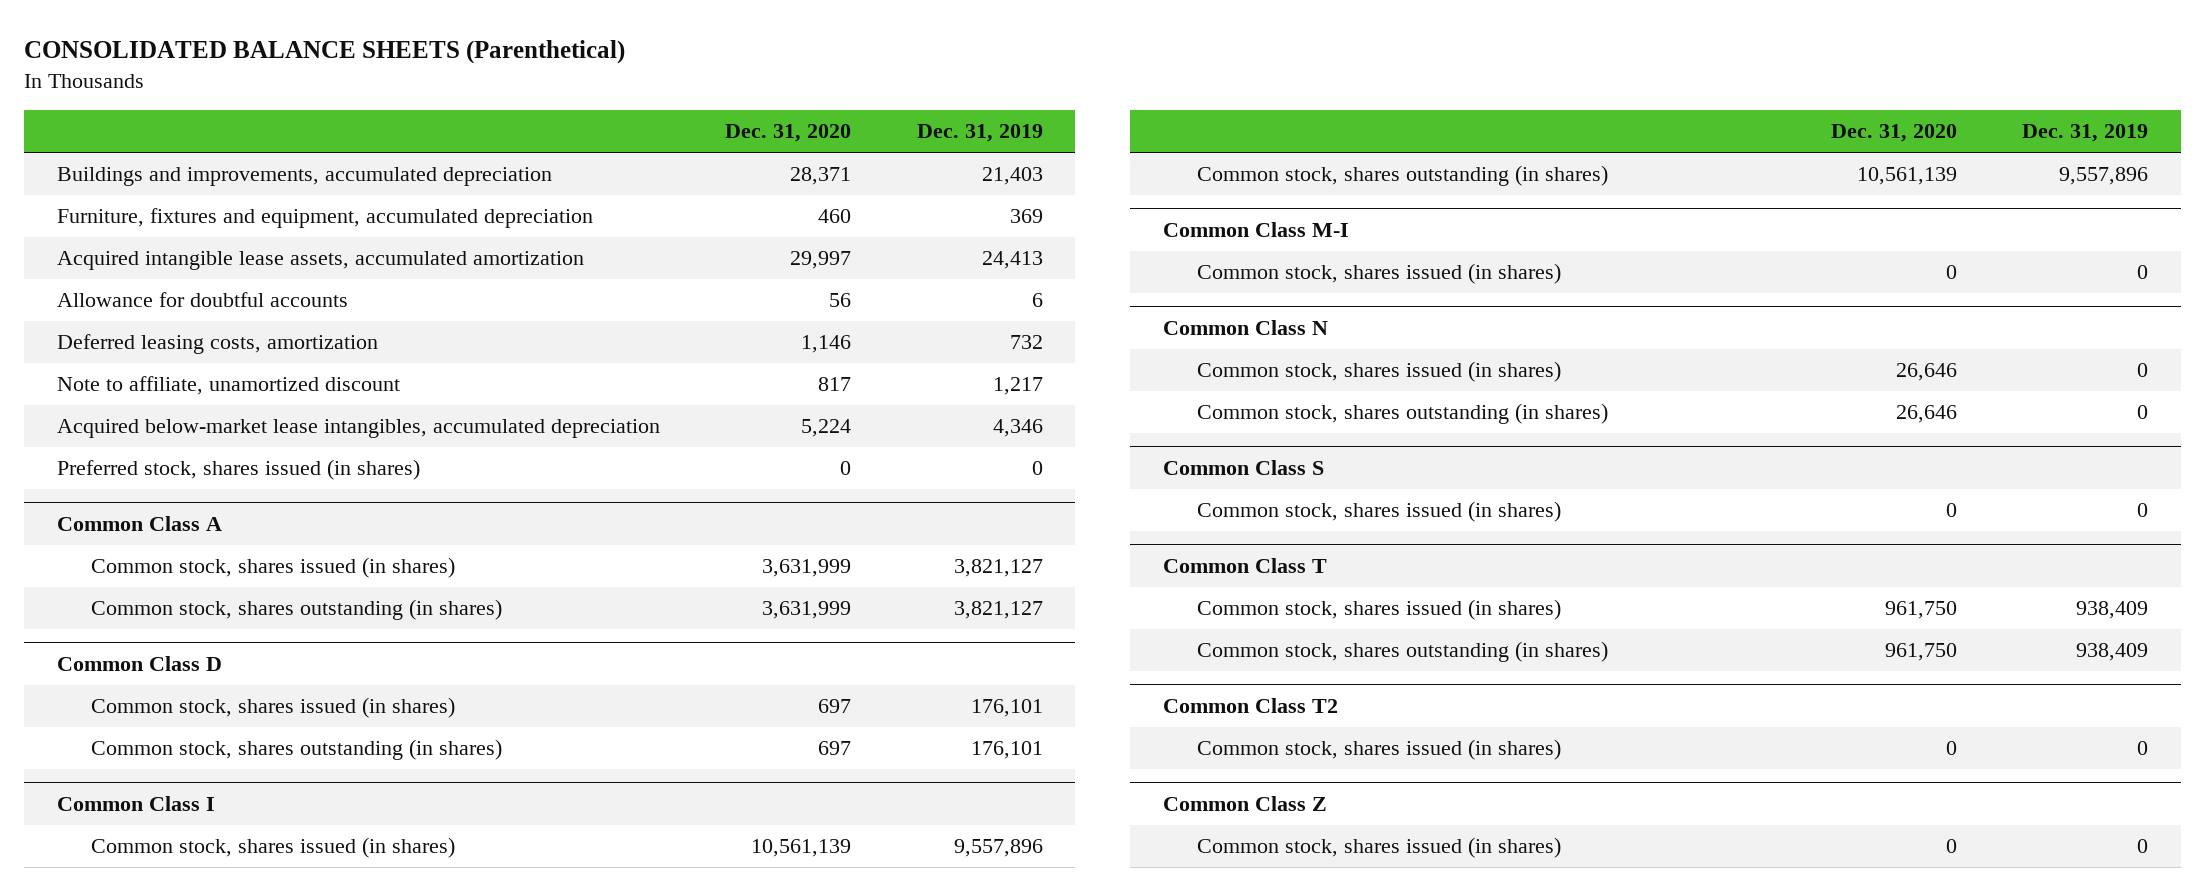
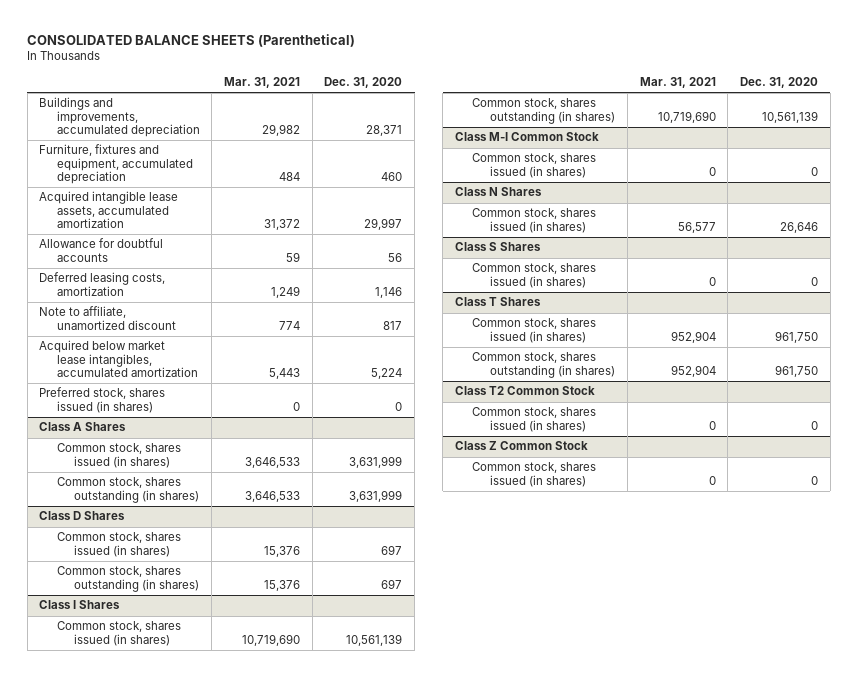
[916,124,1043,143] Dec. 31, 2019 -> none
none -> [224,76,301,88] Mar. 31, 2021
[56,419,660,439] Acquired below-market lease intangibles, accumulated depreciation -> [39,340,198,377] Acquired below market lease intangibles, accumulated amortization
[56,516,222,532] Common Class A -> [39,422,127,432] Class A Shares
[56,656,222,672] Common Class D -> [39,511,126,521] Class D Shares
[56,796,215,812] Common Class I -> [39,600,121,610] Class I Shares
[1162,222,1349,238] Common Class M-I -> [455,132,600,142] Class M-I Common Stock
[1162,320,1328,336] Common Class N -> [455,187,543,197] Class N Shares
[1197,403,1609,425] Common stock, shares outstanding (in shares) -> none
[1162,460,1324,476] Common Class S -> [455,242,542,252] Class S Shares
[1162,558,1327,574] Common Class T -> [455,297,542,307] Class T Shares
[1162,698,1338,714] Common Class T2 -> [455,386,596,396] Class T2 Common Stock
[1162,796,1327,812] Common Class Z -> [455,441,589,451] Class Z Common Stock

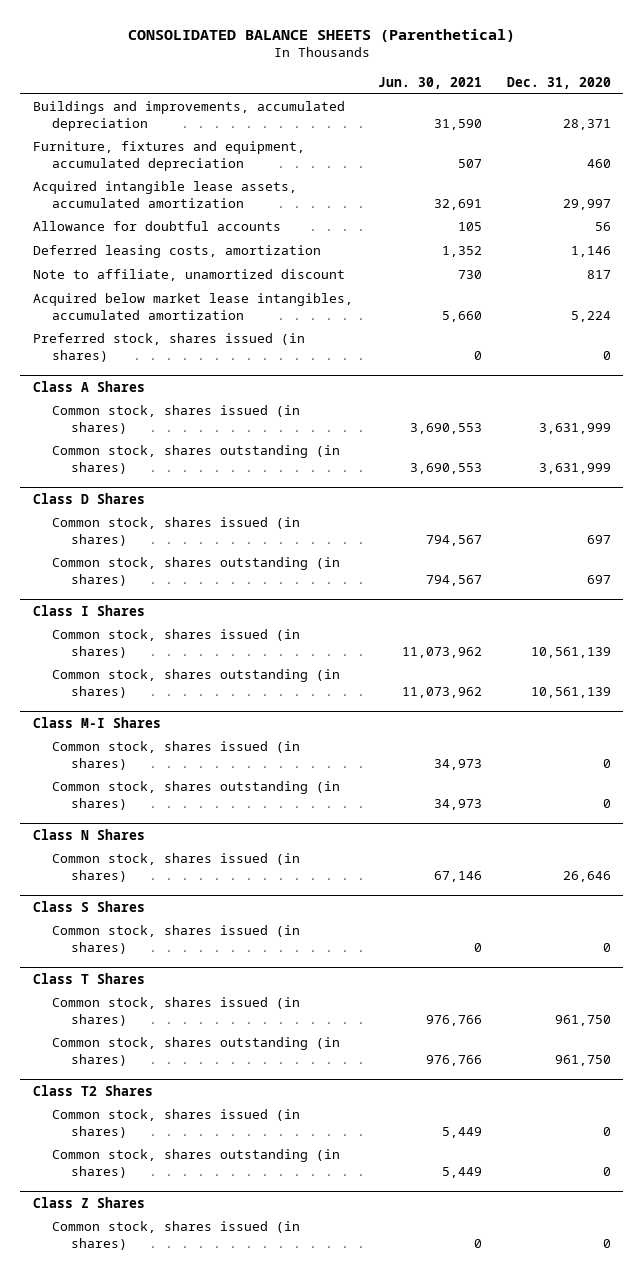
[224,76,301,88] Mar. 31, 2021 -> none
none -> [377,76,482,89] Jun. 30, 2021
[455,132,600,142] Class M-I Common Stock -> [32,716,161,728] Class M-I Shares
none -> [51,781,340,810] Common stock, shares outstanding (in shares)
[455,386,596,396] Class T2 Common Stock -> [32,1084,153,1096] Class T2 Shares
none -> [51,1149,340,1178] Common stock, shares outstanding (in shares)
[455,441,589,451] Class Z Common Stock -> [32,1196,145,1208] Class Z Shares

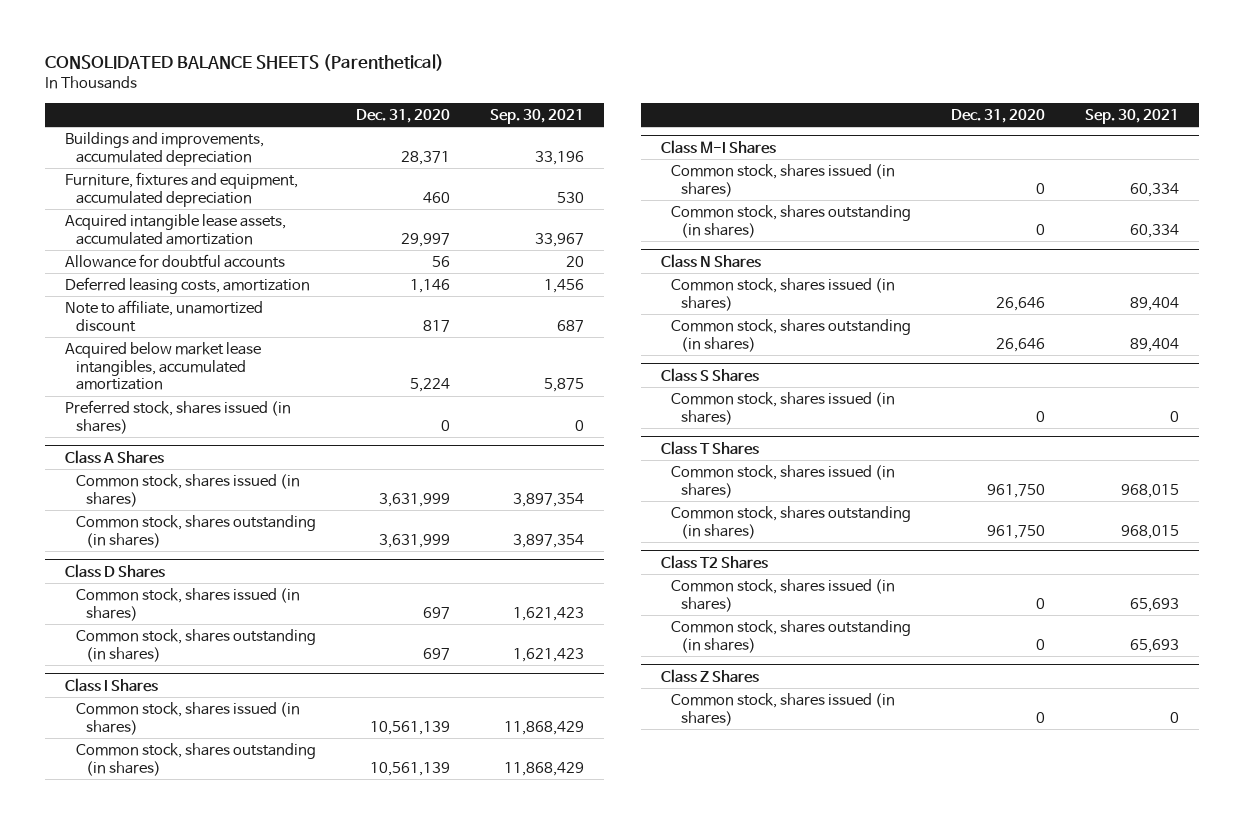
[377,76,482,89] Jun. 30, 2021 -> none
none -> [489,108,584,124] Sep. 30, 2021
none -> [670,318,911,352] Common stock, shares outstanding (in shares)

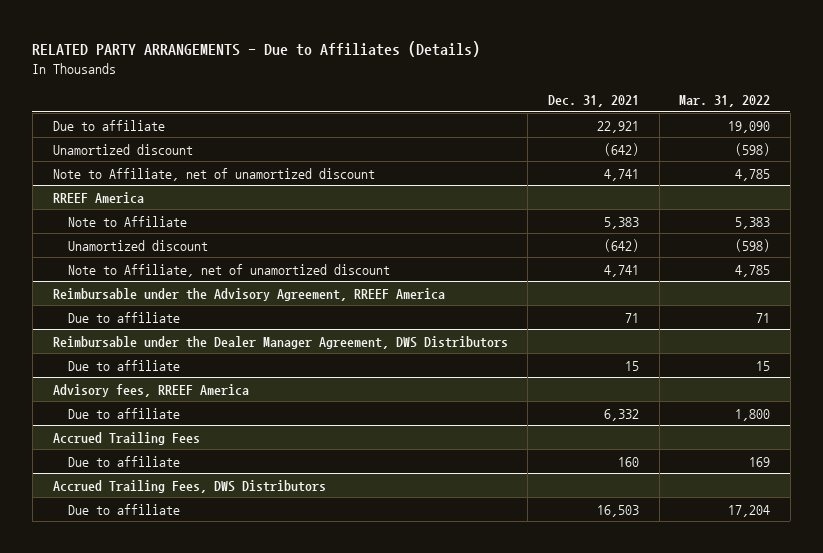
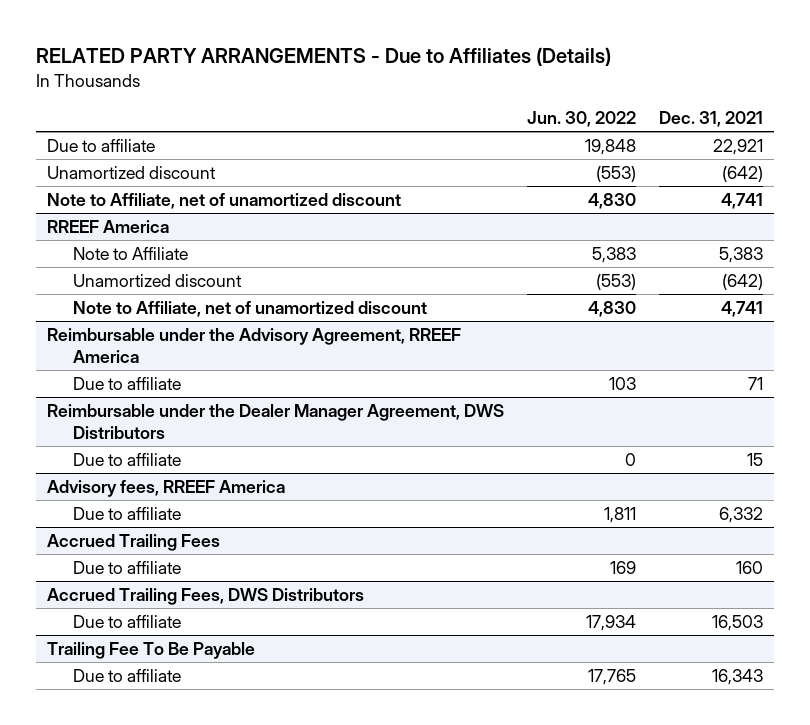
[679,95,771,108] Mar. 31, 2022 -> none
none -> [527,111,637,128] Jun. 30, 2022
none -> [47,641,256,659] Trailing Fee To Be Payable
none -> [72,668,181,682] Due to affiliate

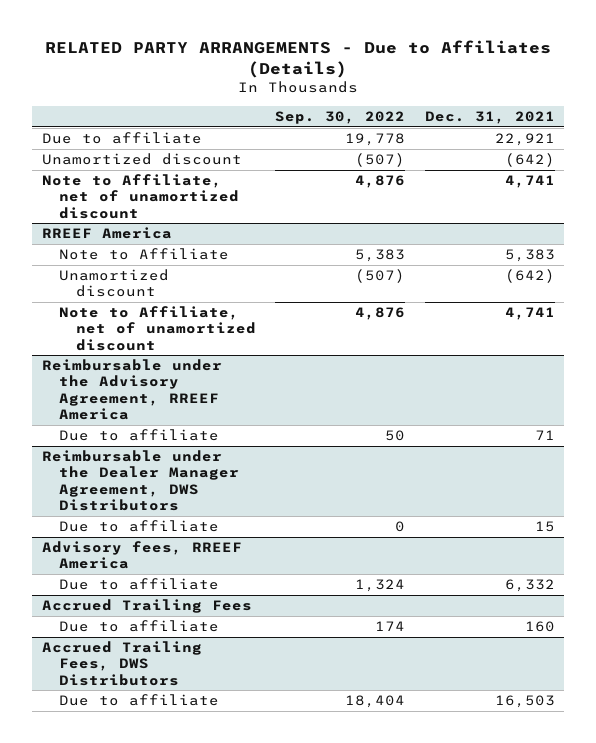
[527,111,637,128] Jun. 30, 2022 -> none
none -> [275,111,406,125] Sep. 30, 2022
[47,641,256,659] Trailing Fee To Be Payable -> none
[72,668,181,682] Due to affiliate -> none

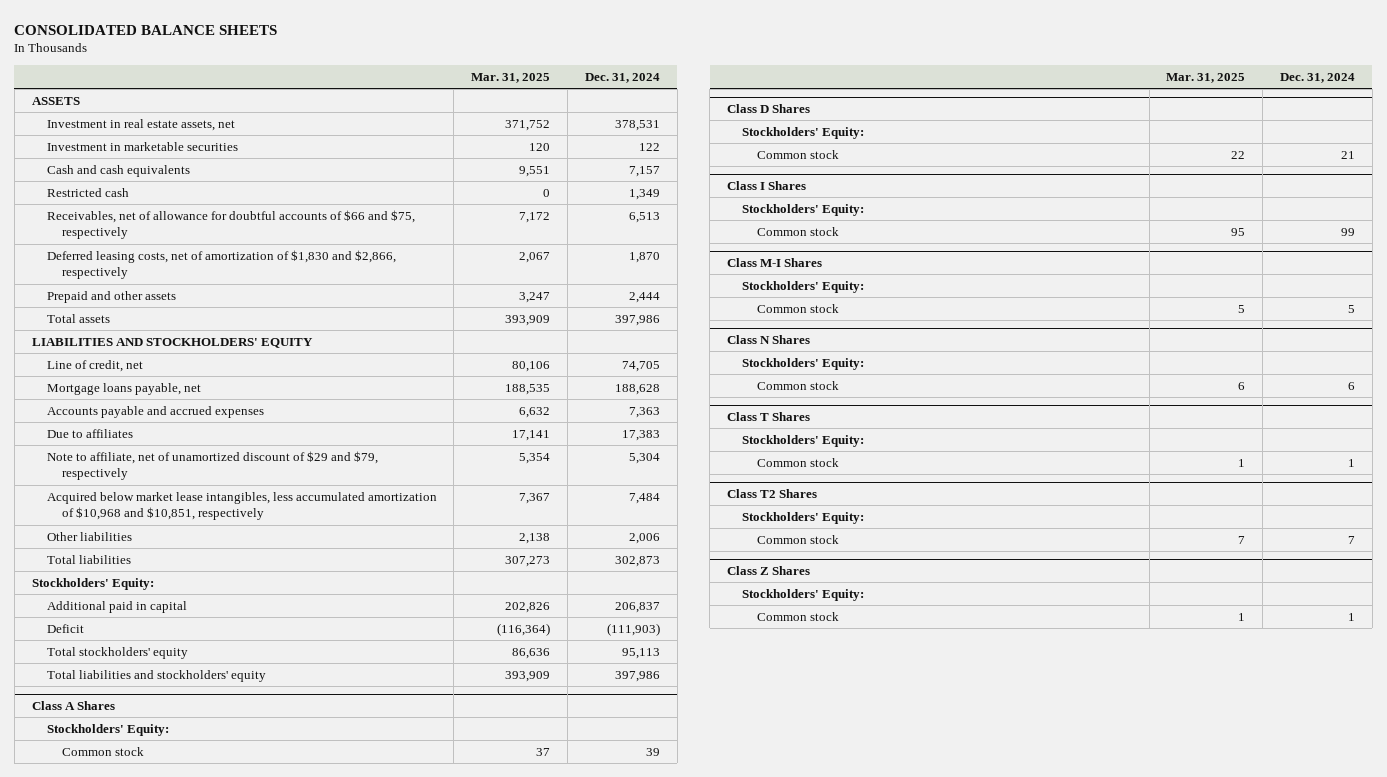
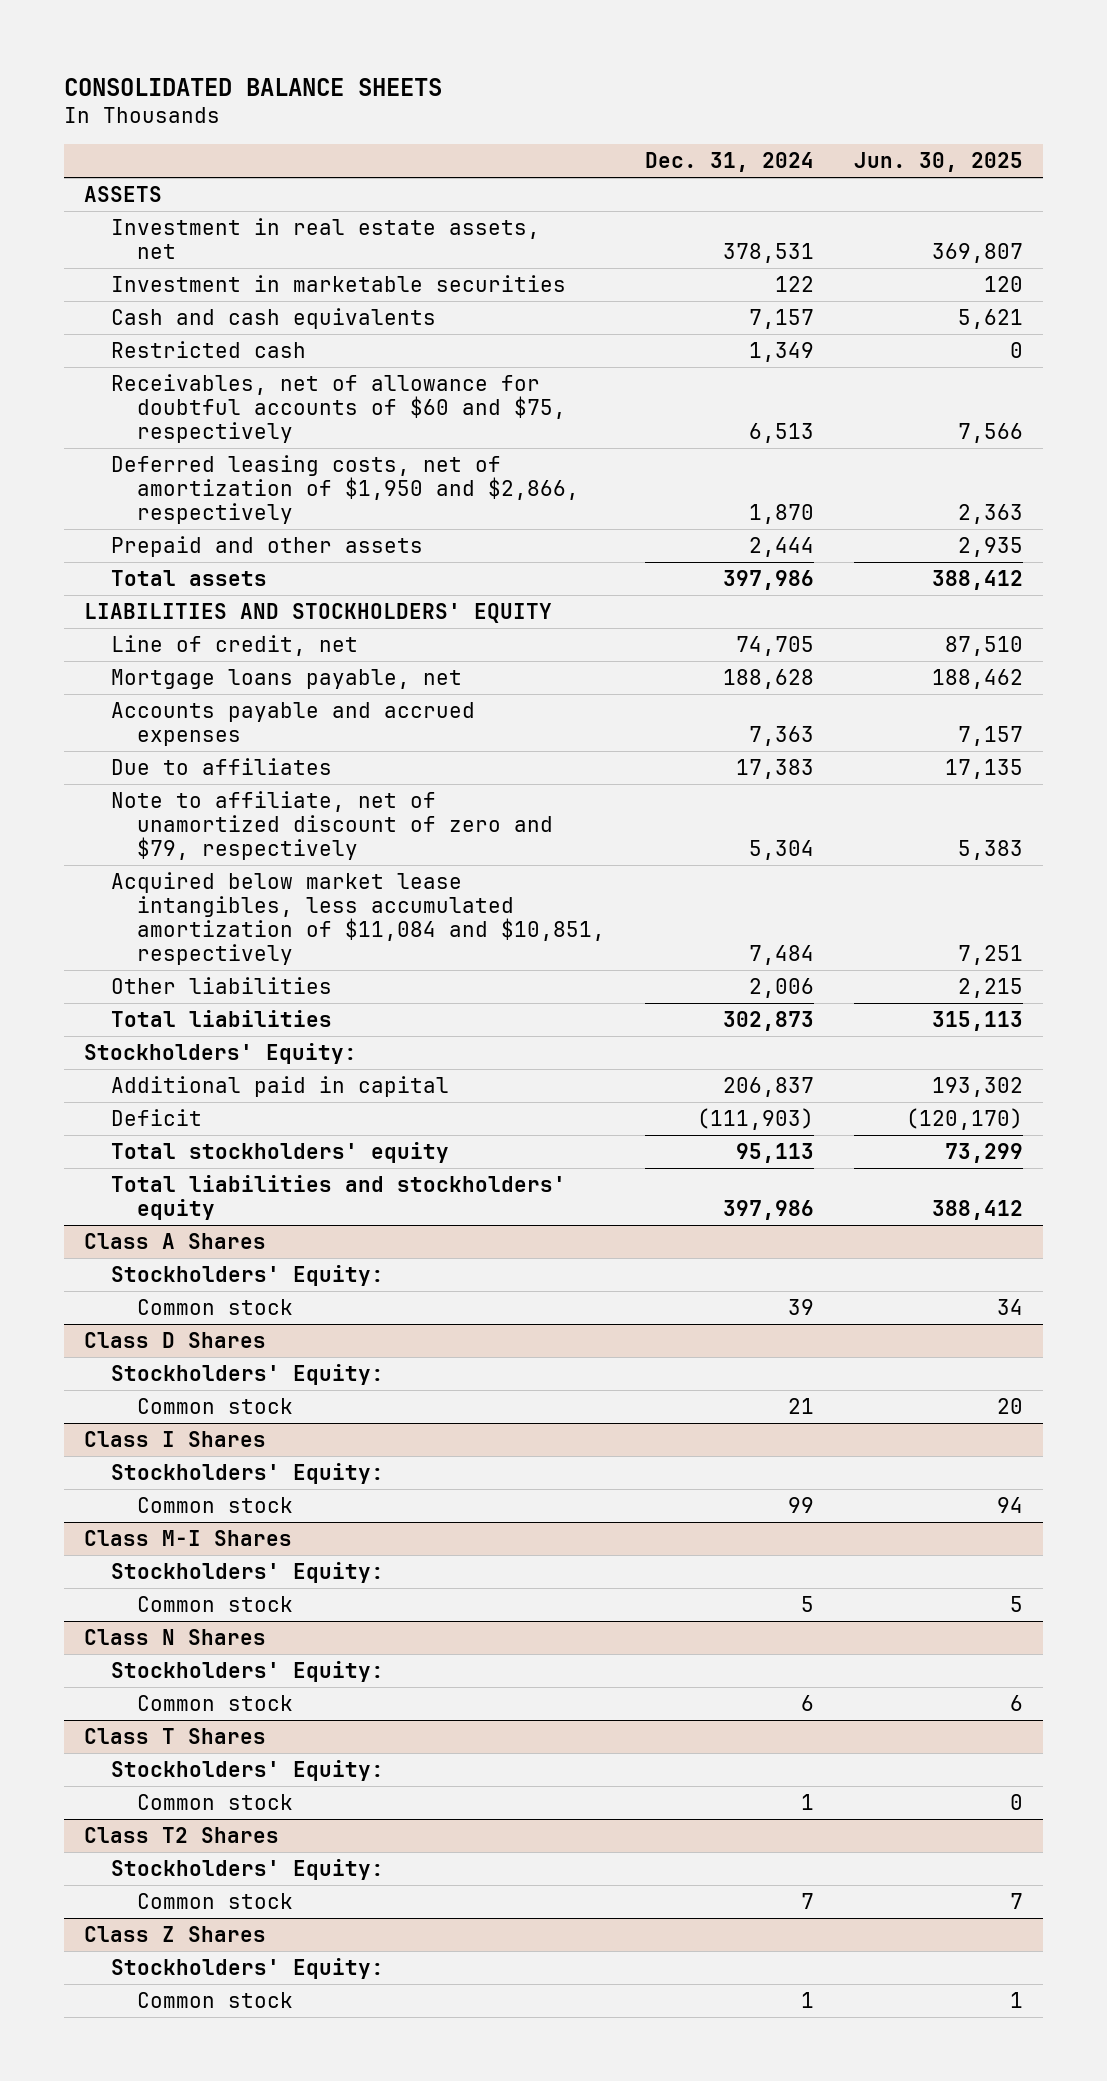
[471,72,551,83] Mar. 31, 2025 -> none
none -> [854,151,1024,172] Jun. 30, 2025
[46,209,415,240] Receivables, net of allowance for doubtful accounts of $66 and $75, respectively -> [110,374,567,443] Receivables, net of allowance for doubtful accounts of $60 and $75, respectively
[46,249,396,280] Deferred leasing costs, net of amortization of $1,830 and $2,866, respectively -> [110,455,580,524] Deferred leasing costs, net of amortization of $1,950 and $2,866, respectively
[46,450,378,481] Note to affiliate, net of unamortized discount of $29 and $79, respectively -> [110,791,554,860] Note to affiliate, net of unamortized discount of zero and $79, respectively
[46,491,437,521] Acquired below market lease intangibles, less accumulated amortization of $10,968 and $10,851, respectively -> [110,872,606,965] Acquired below market lease intangibles, less accumulated amortization of $11,084 and $10,851, respectively

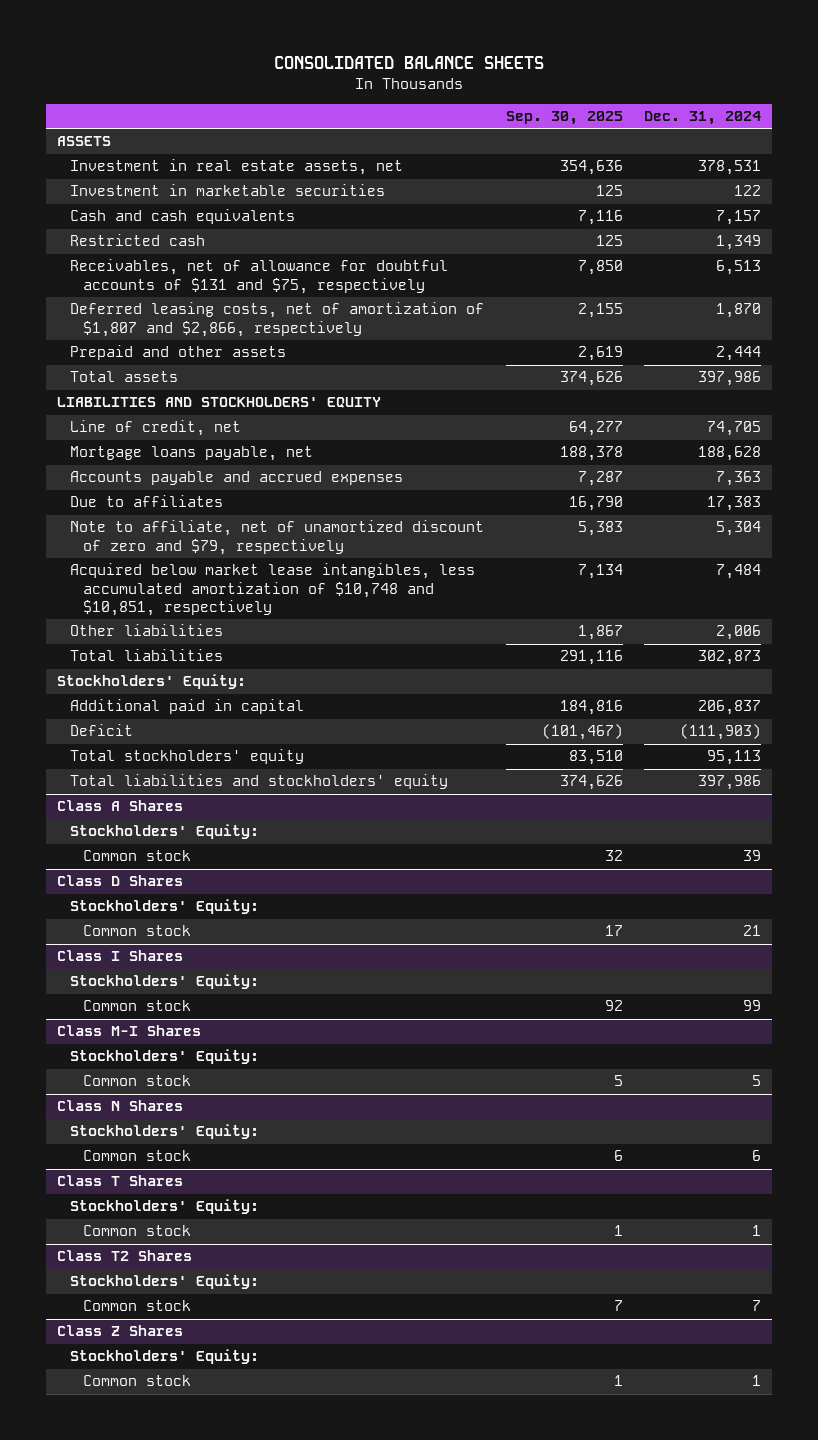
[854,151,1024,172] Jun. 30, 2025 -> none
none -> [505,111,623,126] Sep. 30, 2025
[110,374,567,443] Receivables, net of allowance for doubtful accounts of $60 and $75, respectively -> [70,259,449,294] Receivables, net of allowance for doubtful accounts of $131 and $75, respectively
[110,455,580,524] Deferred leasing costs, net of amortization of $1,950 and $2,866, respectively -> [70,302,485,337] Deferred leasing costs, net of amortization of $1,807 and $2,866, respectively
[110,872,606,965] Acquired below market lease intangibles, less accumulated amortization of $11,084 and $10,851, respectively -> [70,563,476,616] Acquired below market lease intangibles, less accumulated amortization of $10,748 and $10,851, respectively

